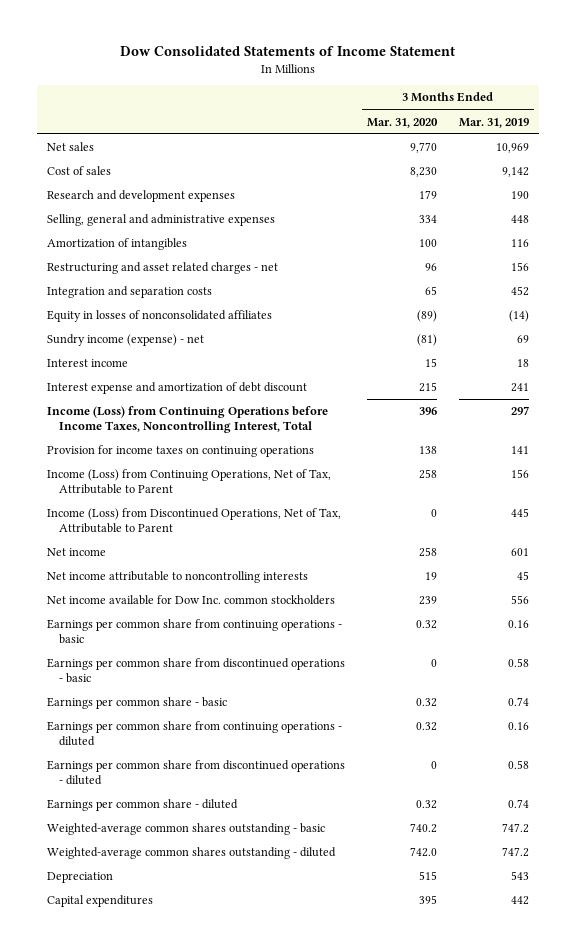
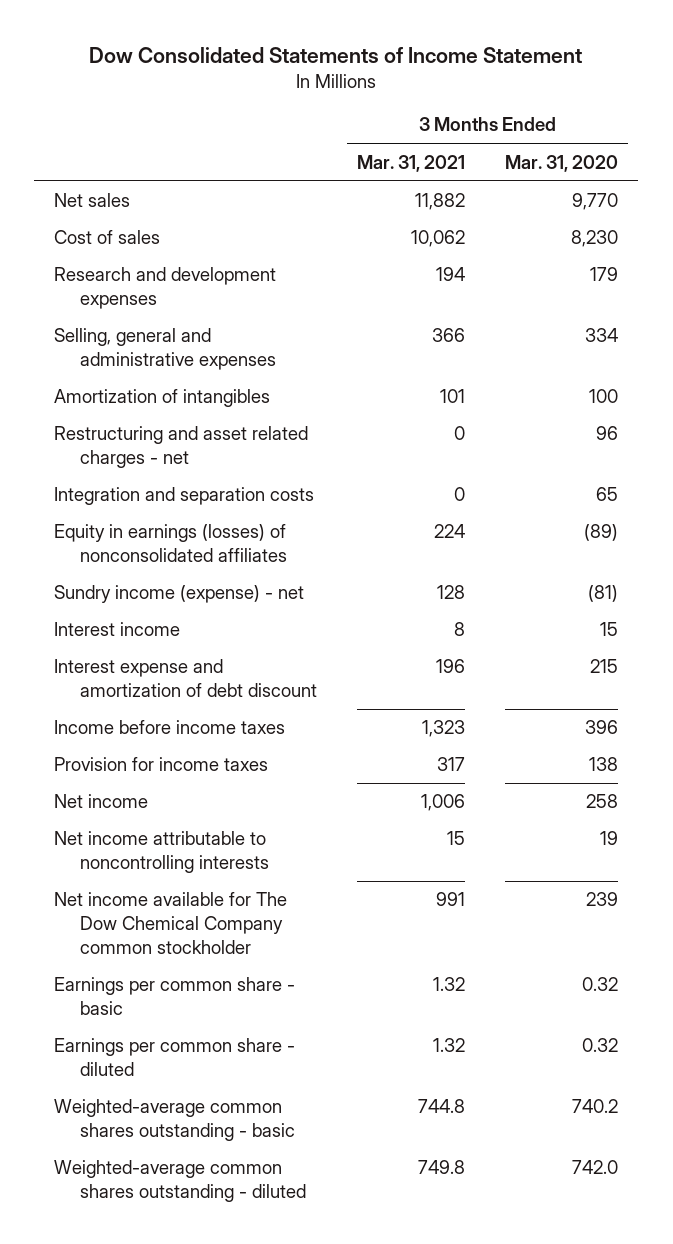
[458,117,529,128] Mar. 31, 2019 -> none
none -> [357,154,466,172] Mar. 31, 2021
[47,310,273,323] Equity in losses of nonconsolidated affiliates -> [54,524,288,563] Equity in earnings (losses) of nonconsolidated affiliates
[47,469,332,495] Income (Loss) from Continuing Operations, Net of Tax, Attributable to Parent -> none
[47,508,342,534] Income (Loss) from Discontinued Operations, Net of Tax, Attributable to Parent -> none
[47,406,329,434] Income (Loss) from Continuing Operations before Income Taxes, Noncontrolling Interest, Total -> [54,720,286,735] Income before income taxes
[47,445,315,458] Provision for income taxes on continuing operations -> [54,757,269,772] Provision for income taxes
[47,619,343,645] Earnings per common share from continuing operations - basic -> none
[47,658,346,684] Earnings per common share from discontinued operations - basic -> none
[47,595,336,606] Net income available for Dow Inc. common stockholders -> [54,892,288,954] Net income available for The Dow Chemical Company common stockholder
[47,721,343,747] Earnings per common share from continuing operations - diluted -> none
[47,760,346,786] Earnings per common share from discontinued operations - diluted -> none
[47,872,114,884] Depreciation -> none
[47,895,154,908] Capital expenditures -> none

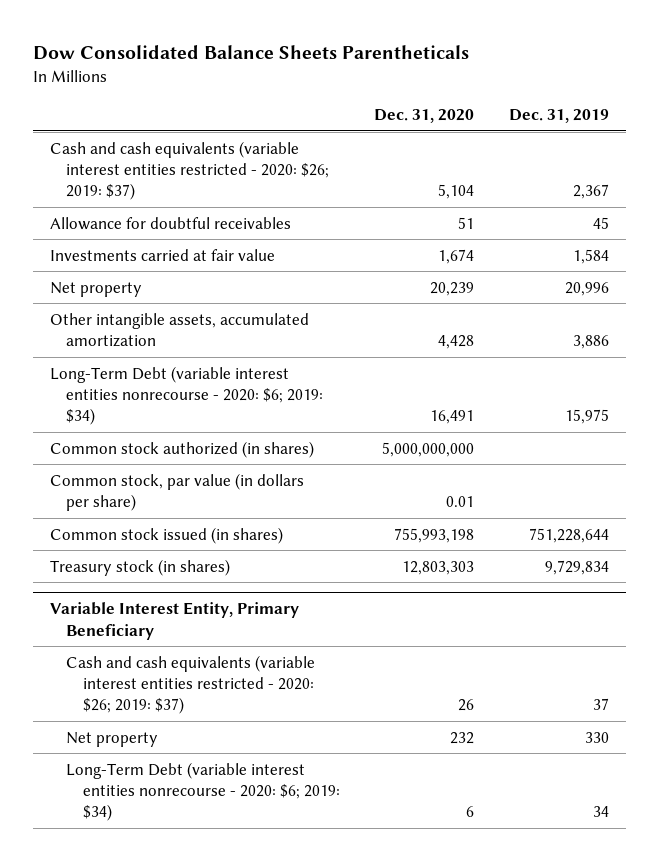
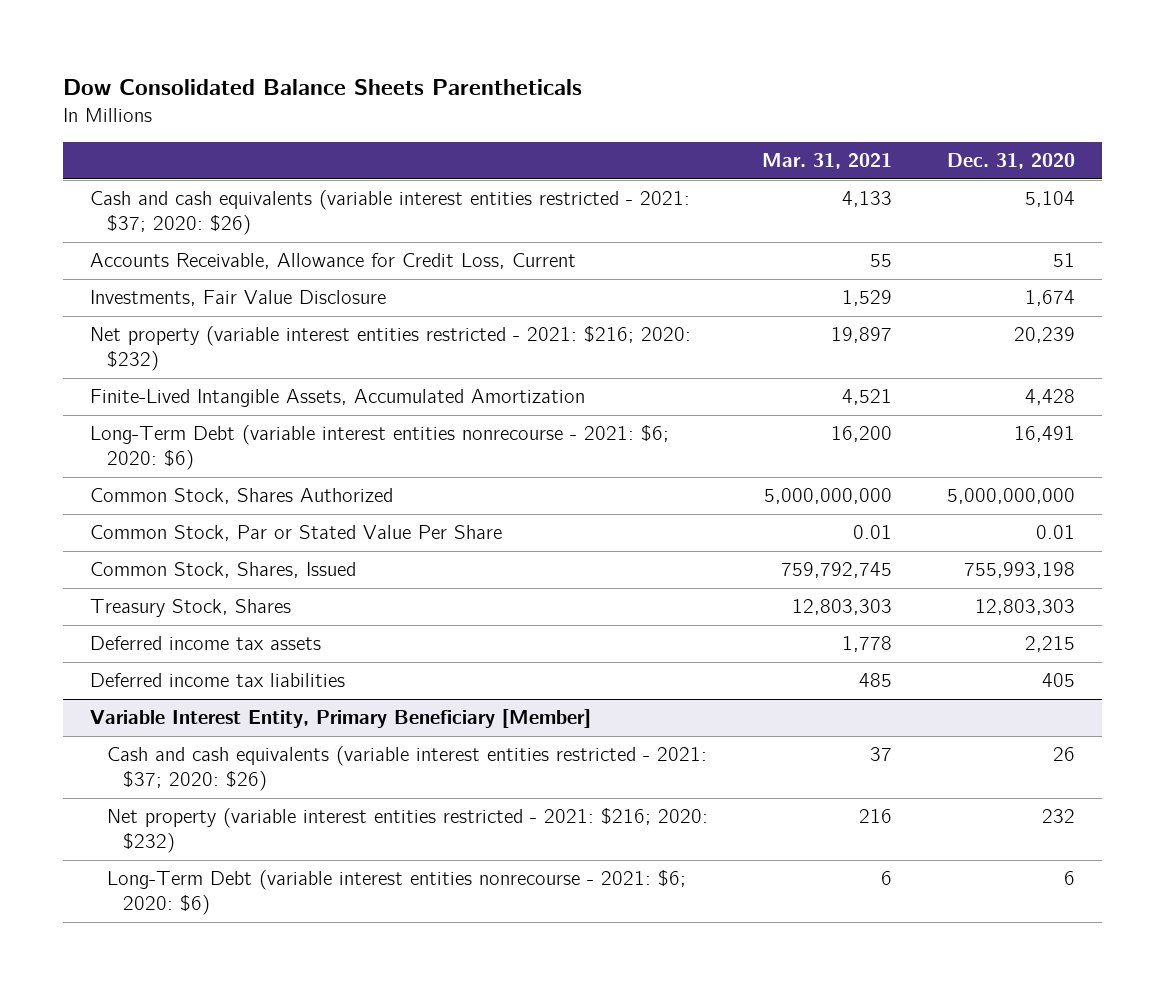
[508,109,609,124] Dec. 31, 2019 -> none
none -> [762,153,893,170] Mar. 31, 2021
[49,140,330,201] Cash and cash equivalents (variable interest entities restricted - 2020: $26; 2019: $37) -> [90,190,691,236] Cash and cash equivalents (variable interest entities restricted - 2021: $37; 2020: $26)
[49,216,291,230] Allowance for doubtful receivables -> [90,253,577,270] Accounts Receivable, Allowance for Credit Loss, Current
[49,248,275,261] Investments carried at fair value -> [90,290,387,307] Investments, Fair Value Disclosure
[49,281,142,297] Net property -> [90,326,692,372] Net property (variable interest entities restricted - 2021: $216; 2020: $232)
[49,312,309,347] Other intangible assets, accumulated amortization -> [90,389,586,408] Finite-Lived Intangible Assets, Accumulated Amortization
[49,365,324,426] Long-Term Debt (variable interest entities nonrecourse - 2020: $6; 2019: $34) -> [90,425,670,471] Long-Term Debt (variable interest entities nonrecourse - 2021: $6; 2020: $6)
[49,440,314,458] Common stock authorized (in shares) -> [90,488,394,505] Common Stock, Shares Authorized
[49,472,304,511] Common stock, par value (in dollars per share) -> [90,525,503,542] Common Stock, Par or Stated Value Per Share
[49,526,283,544] Common stock issued (in shares) -> [90,562,357,579] Common Stock, Shares, Issued
[49,558,230,576] Treasury stock (in shares) -> [90,599,292,618] Treasury Stock, Shares
none -> [90,636,322,651] Deferred income tax assets
none -> [90,673,346,688] Deferred income tax liabilities
[49,602,299,640] Variable Interest Entity, Primary Beneficiary -> [90,709,592,729] Variable Interest Entity, Primary Beneficiary [Member]
[66,654,316,715] Cash and cash equivalents (variable interest entities restricted - 2020: $26; 2019: $37) -> [106,746,707,792] Cash and cash equivalents (variable interest entities restricted - 2021: $37; 2020: $26)
[66,731,159,747] Net property -> [106,808,708,854] Net property (variable interest entities restricted - 2021: $216; 2020: $232)
[66,761,340,822] Long-Term Debt (variable interest entities nonrecourse - 2020: $6; 2019: $34) -> [106,870,686,916] Long-Term Debt (variable interest entities nonrecourse - 2021: $6; 2020: $6)

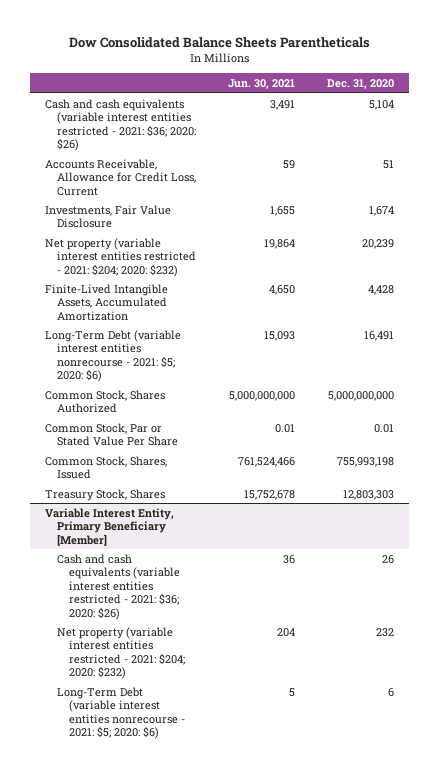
[762,153,893,170] Mar. 31, 2021 -> none
none -> [227,79,295,90] Jun. 30, 2021
[90,190,691,236] Cash and cash equivalents (variable interest entities restricted - 2021: $37; 2020: $26) -> [45,98,197,152] Cash and cash equivalents (variable interest entities restricted - 2021: $36; 2020: $26)
[90,326,692,372] Net property (variable interest entities restricted - 2021: $216; 2020: $232) -> [45,237,197,277] Net property (variable interest entities restricted - 2021: $204; 2020: $232)
[90,425,670,471] Long-Term Debt (variable interest entities nonrecourse - 2021: $6; 2020: $6) -> [45,329,182,383] Long-Term Debt (variable interest entities nonrecourse - 2021: $5; 2020: $6)
[90,636,322,651] Deferred income tax assets -> none
[90,673,346,688] Deferred income tax liabilities -> none
[106,746,707,792] Cash and cash equivalents (variable interest entities restricted - 2021: $37; 2020: $26) -> [57,553,181,620] Cash and cash equivalents (variable interest entities restricted - 2021: $36; 2020: $26)
[106,808,708,854] Net property (variable interest entities restricted - 2021: $216; 2020: $232) -> [57,626,186,680] Net property (variable interest entities restricted - 2021: $204; 2020: $232)
[106,870,686,916] Long-Term Debt (variable interest entities nonrecourse - 2021: $6; 2020: $6) -> [57,686,186,740] Long-Term Debt (variable interest entities nonrecourse - 2021: $5; 2020: $6)

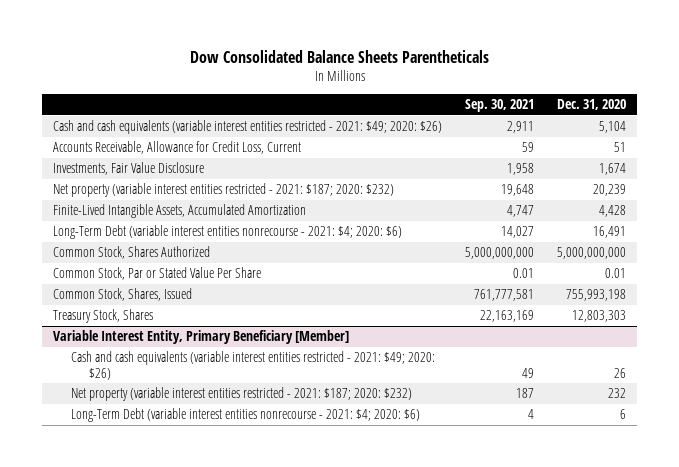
[227,79,295,90] Jun. 30, 2021 -> none
none -> [465,99,535,113] Sep. 30, 2021
[45,98,197,152] Cash and cash equivalents (variable interest entities restricted - 2021: $36; 2020: $26) -> [53,120,443,135] Cash and cash equivalents (variable interest entities restricted - 2021: $49; 2020: $26)
[45,237,197,277] Net property (variable interest entities restricted - 2021: $204; 2020: $232) -> [53,183,395,198] Net property (variable interest entities restricted - 2021: $187; 2020: $232)
[45,329,182,383] Long-Term Debt (variable interest entities nonrecourse - 2021: $5; 2020: $6) -> [53,225,403,240] Long-Term Debt (variable interest entities nonrecourse - 2021: $4; 2020: $6)
[57,553,181,620] Cash and cash equivalents (variable interest entities restricted - 2021: $36; 2020: $26) -> [71,351,436,380] Cash and cash equivalents (variable interest entities restricted - 2021: $49; 2020: $26)
[57,626,186,680] Net property (variable interest entities restricted - 2021: $204; 2020: $232) -> [71,387,413,402] Net property (variable interest entities restricted - 2021: $187; 2020: $232)
[57,686,186,740] Long-Term Debt (variable interest entities nonrecourse - 2021: $5; 2020: $6) -> [71,408,421,423] Long-Term Debt (variable interest entities nonrecourse - 2021: $4; 2020: $6)

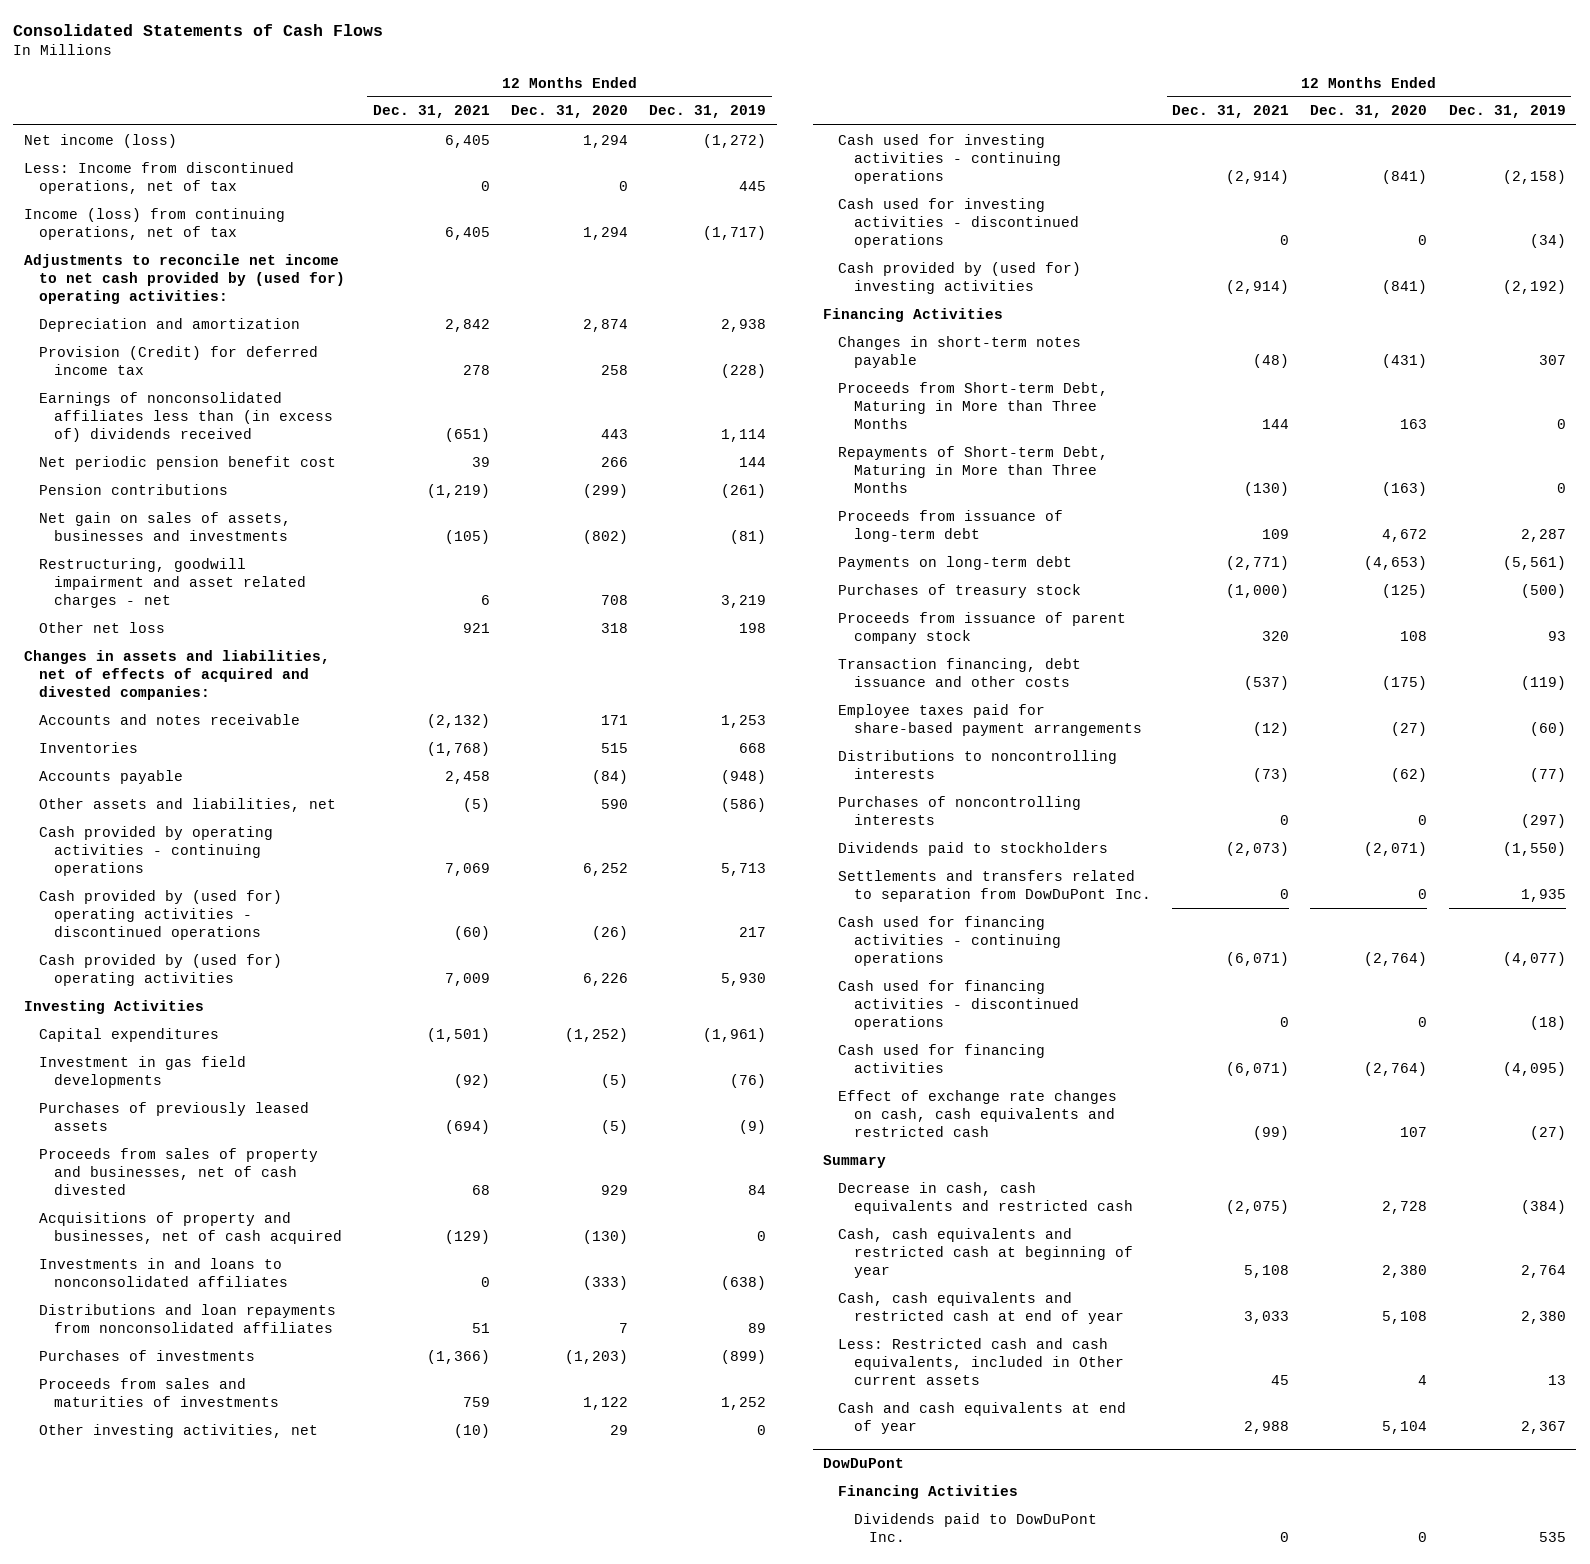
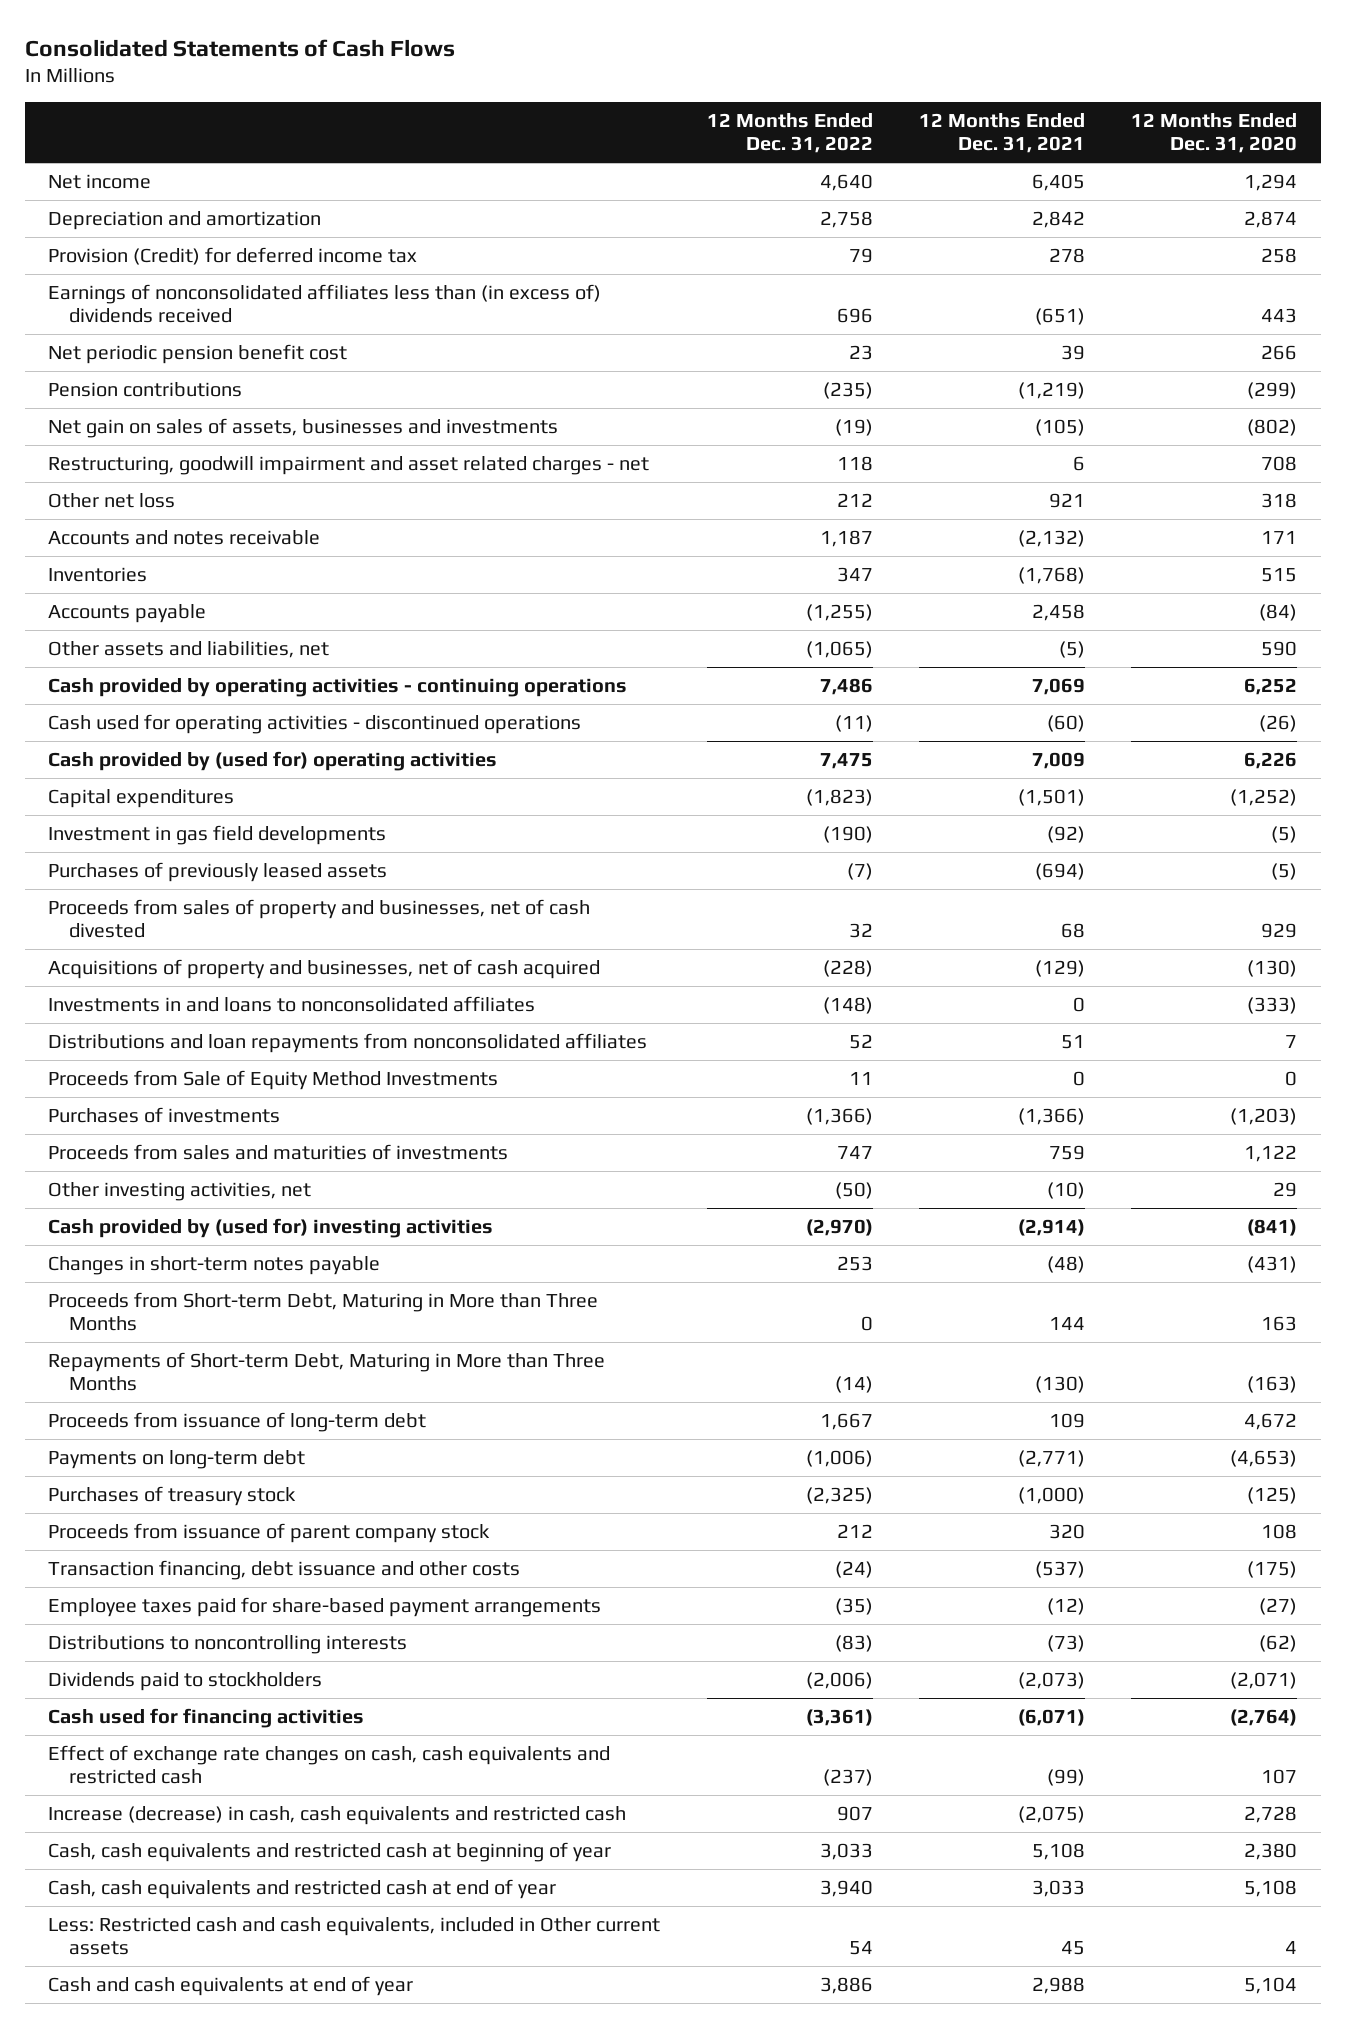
[649,105,767,119] Dec. 31, 2019 -> none
none -> [706,113,873,154] 12 Months Ended Dec. 31, 2022
[24,161,295,194] Less: Income from discontinued operations, net of tax -> none
[24,207,286,240] Income (loss) from continuing operations, net of tax -> none
[24,253,346,305] Adjustments to reconcile net income to net cash provided by (used for) operating activities: -> none
[24,133,178,148] Net income (loss) -> [48,174,152,190] Net income
[24,649,331,701] Changes in assets and liabilities, net of effects of acquired and divested companies: -> none
[39,889,283,941] Cash provided by (used for) operating activities - discontinued operations -> [48,714,582,735] Cash used for operating activities - discontinued operations
[24,999,205,1014] Investing Activities -> none
none -> [48,1070,499,1091] Proceeds from Sale of Equity Method Investments
[838,133,1061,185] Cash used for investing activities - continuing operations -> none
[838,197,1079,249] Cash used for investing activities - discontinued operations -> none
[823,307,1004,322] Financing Activities -> none
[838,795,1082,825] Purchases of noncontrolling interests -> none
[838,869,1151,902] Settlements and transfers related to separation from DowDuPont Inc. -> none
[838,915,1061,967] Cash used for financing activities - continuing operations -> none
[838,979,1079,1031] Cash used for financing activities - discontinued operations -> none
[823,1154,887,1168] Summary -> none
[838,1181,1133,1214] Decrease in cash, cash equivalents and restricted cash -> [48,1806,627,1826] Increase (decrease) in cash, cash equivalents and restricted cash
[823,1457,905,1468] DowDuPont -> none
[838,1484,1019,1499] Financing Activities -> none
[853,1512,1097,1542] Dividends paid to DowDuPont Inc. -> none

